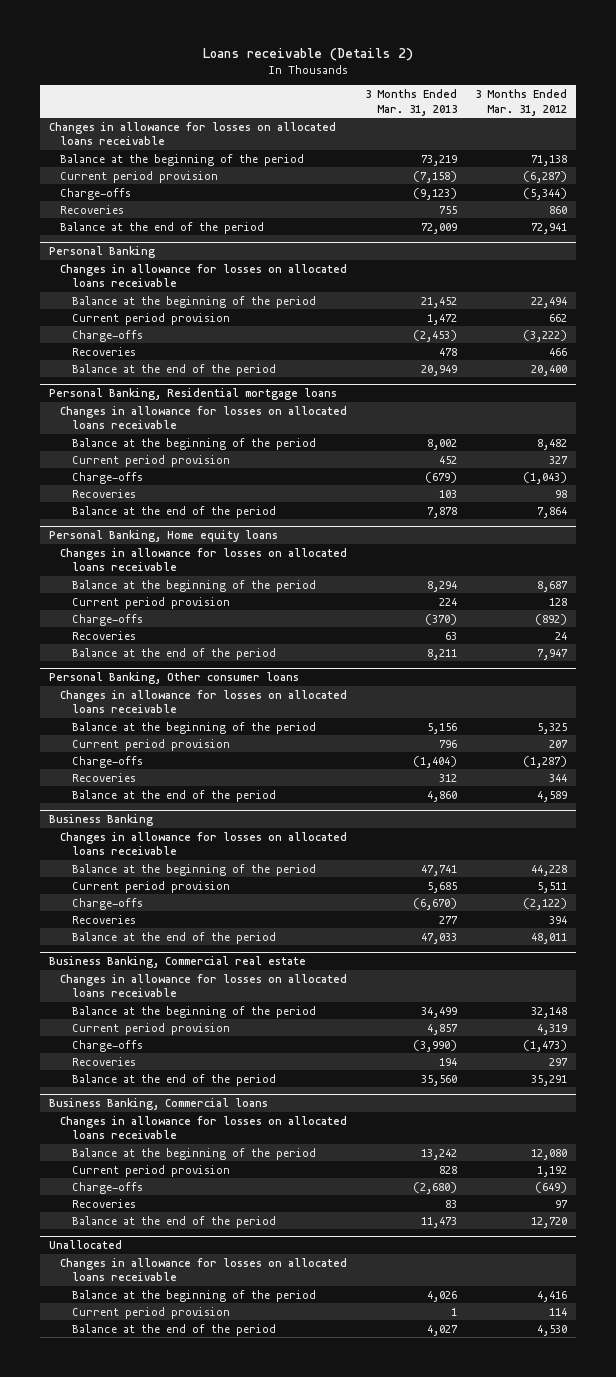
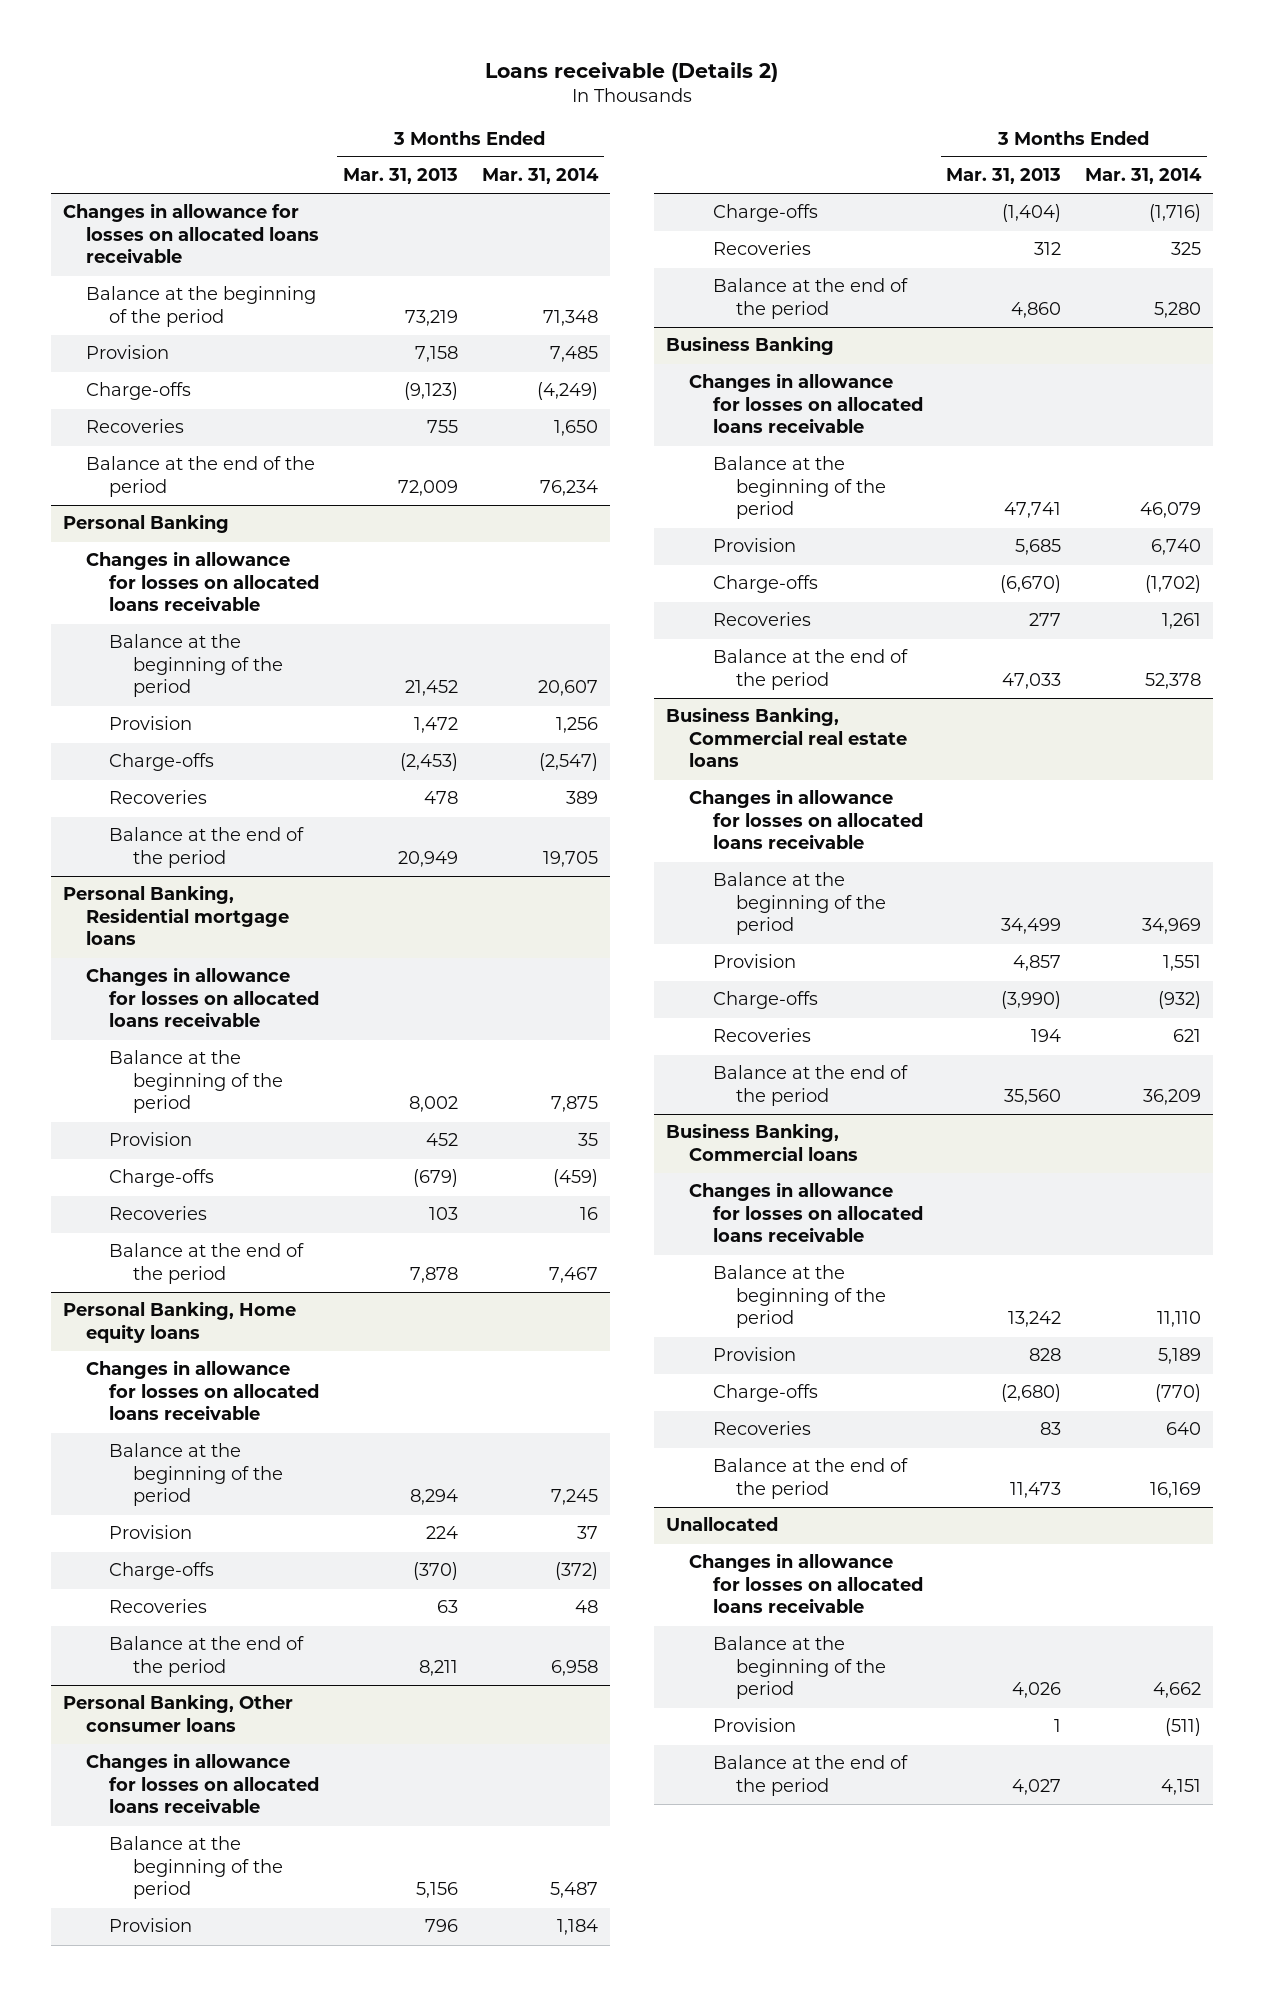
[475,89,568,116] 3 Months Ended Mar. 31, 2012 -> none
none -> [481,168,599,185] Mar. 31, 2014
[60,170,219,183] Current period provision -> [86,345,170,360] Provision
[413,170,458,183] (7,158) -> [415,346,459,363] 7,158
[71,312,230,325] Current period provision -> [109,716,193,731] Provision
[71,454,230,467] Current period provision -> [109,1132,193,1147] Provision
[71,596,230,609] Current period provision -> [109,1525,193,1540] Provision
[71,738,230,751] Current period provision -> [109,1918,193,1933] Provision
[71,880,230,893] Current period provision -> [712,538,796,553] Provision
[48,956,306,969] Business Banking, Commercial real estate -> [665,707,908,768] Business Banking, Commercial real estate loans
[71,1022,230,1035] Current period provision -> [712,954,796,969] Provision
[71,1164,230,1177] Current period provision -> [712,1347,796,1362] Provision
[71,1306,230,1319] Current period provision -> [712,1718,796,1733] Provision

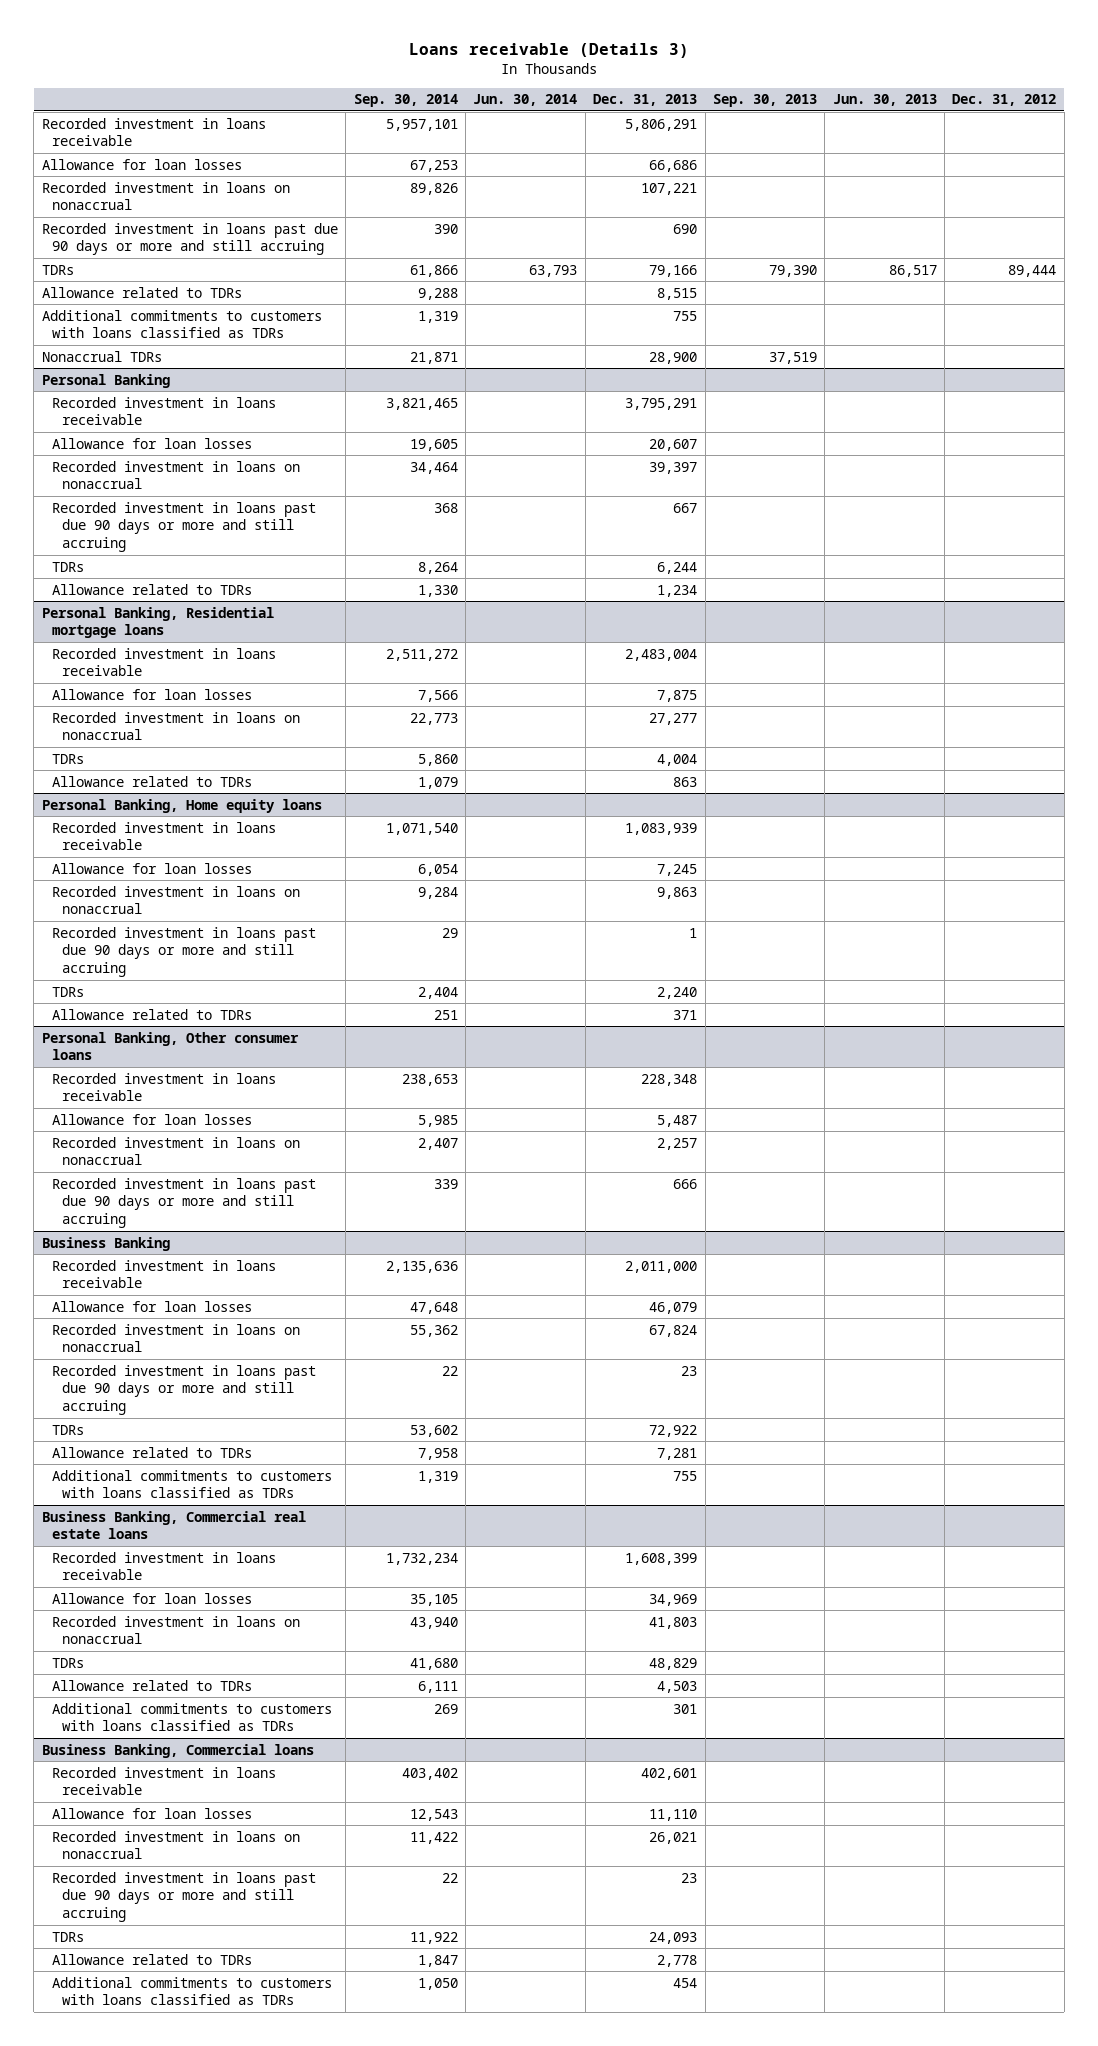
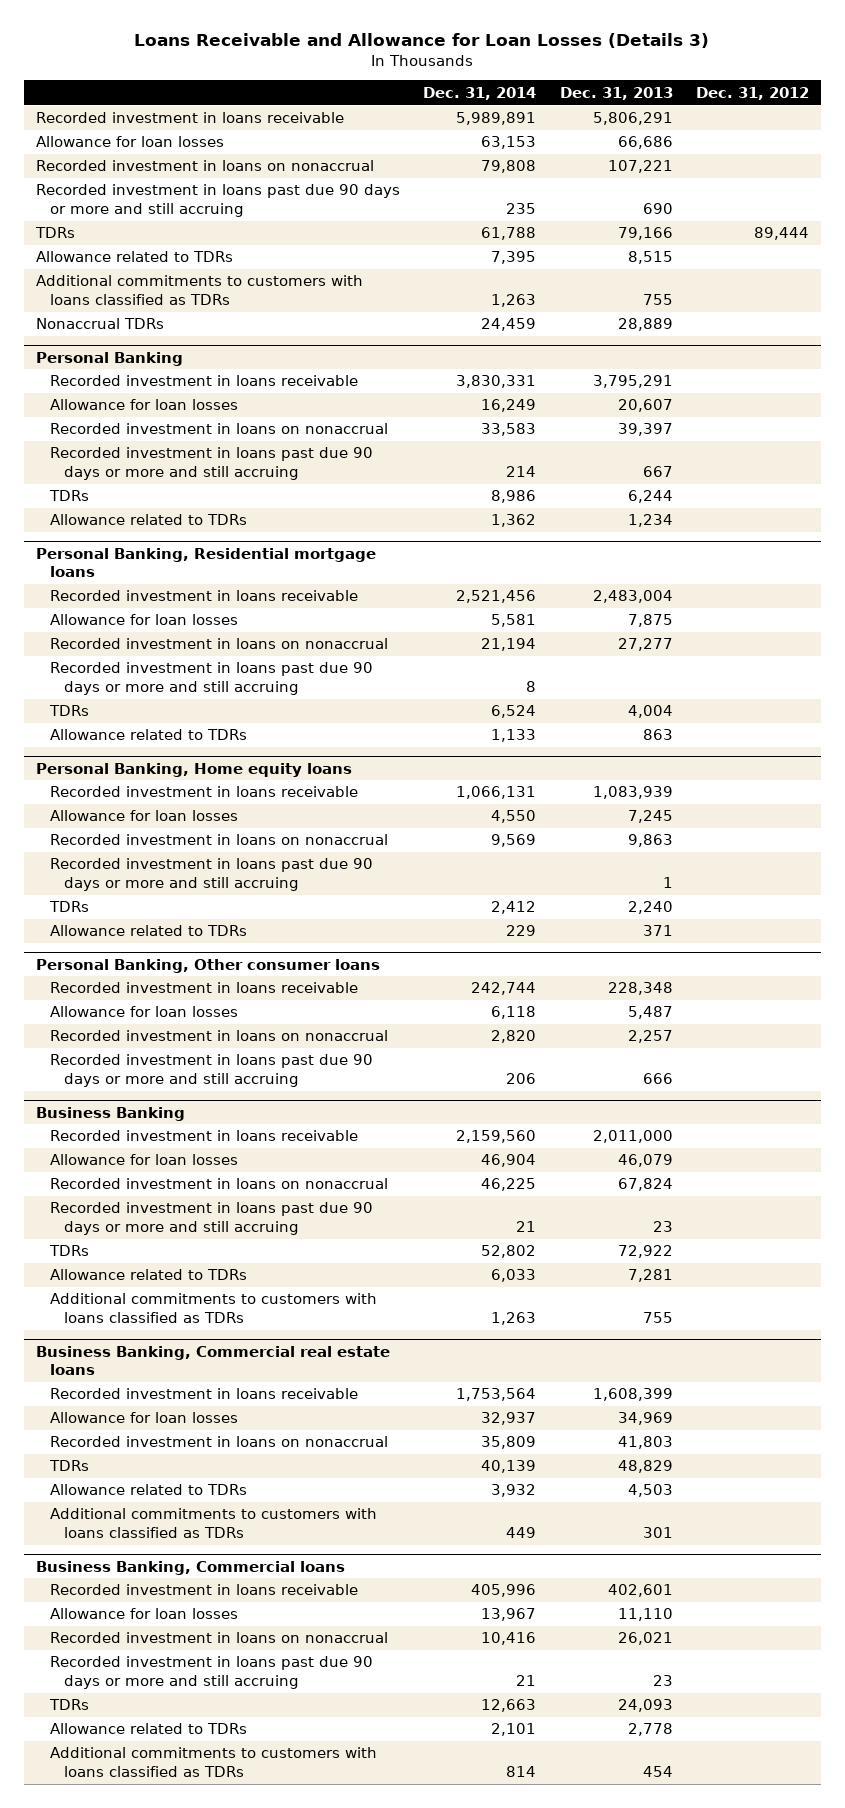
[409,43,690,59] Loans receivable (Details 3) -> [134,33,710,49] Loans Receivable and Allowance for Loan Losses (Details 3)
[353,94,458,108] Sep. 30, 2014 -> none
[473,94,578,107] Jun. 30, 2014 -> none
[712,94,817,108] Sep. 30, 2013 -> none
[832,94,937,107] Jun. 30, 2013 -> none
none -> [423,86,537,100] Dec. 31, 2014
[649,351,698,364] 28,900 -> [617,318,673,332] 28,889
none -> [49,662,373,695] Recorded investment in loans past due 90 days or more and still accruing

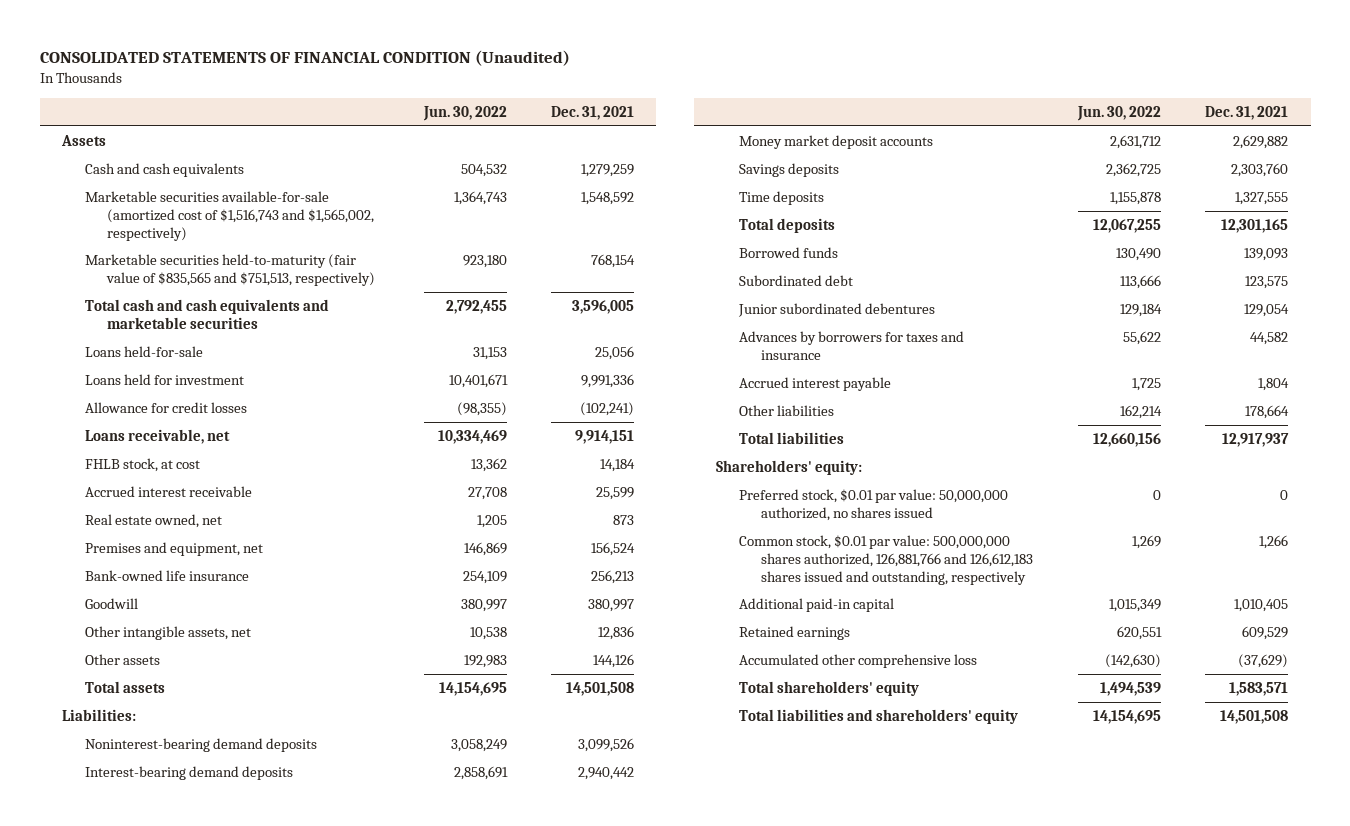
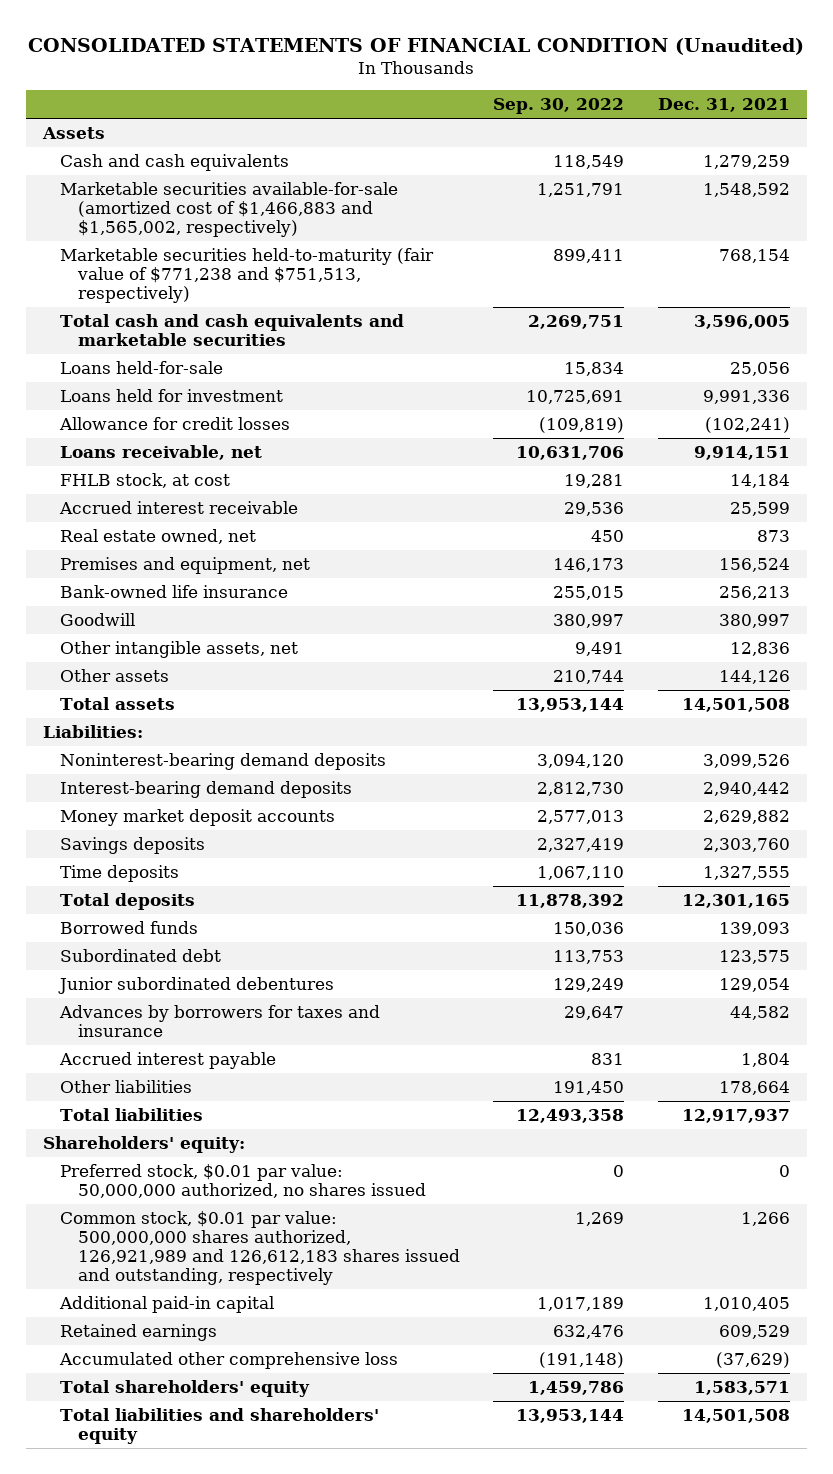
[422,105,507,121] Jun. 30, 2022 -> none
none -> [493,98,625,115] Sep. 30, 2022
[84,190,375,241] Marketable securities available-for-sale (amortized cost of $1,516,743 and $1,565,002, respectively) -> [60,181,399,238] Marketable securities available-for-sale (amortized cost of $1,466,883 and $1,565,002, respectively)
[84,253,376,286] Marketable securities held-to-maturity (fair value of $835,565 and $751,513, respectively) -> [60,247,435,304] Marketable securities held-to-maturity (fair value of $771,238 and $751,513, respectively)
[738,534,1034,585] Common stock, $0.01 par value: 500,000,000 shares authorized, 126,881,766 and 126,612,183 shares issued and outstanding, respectively -> [60,1210,460,1286] Common stock, $0.01 par value: 500,000,000 shares authorized, 126,921,989 and 126,612,183 shares issued and outstanding, respectively

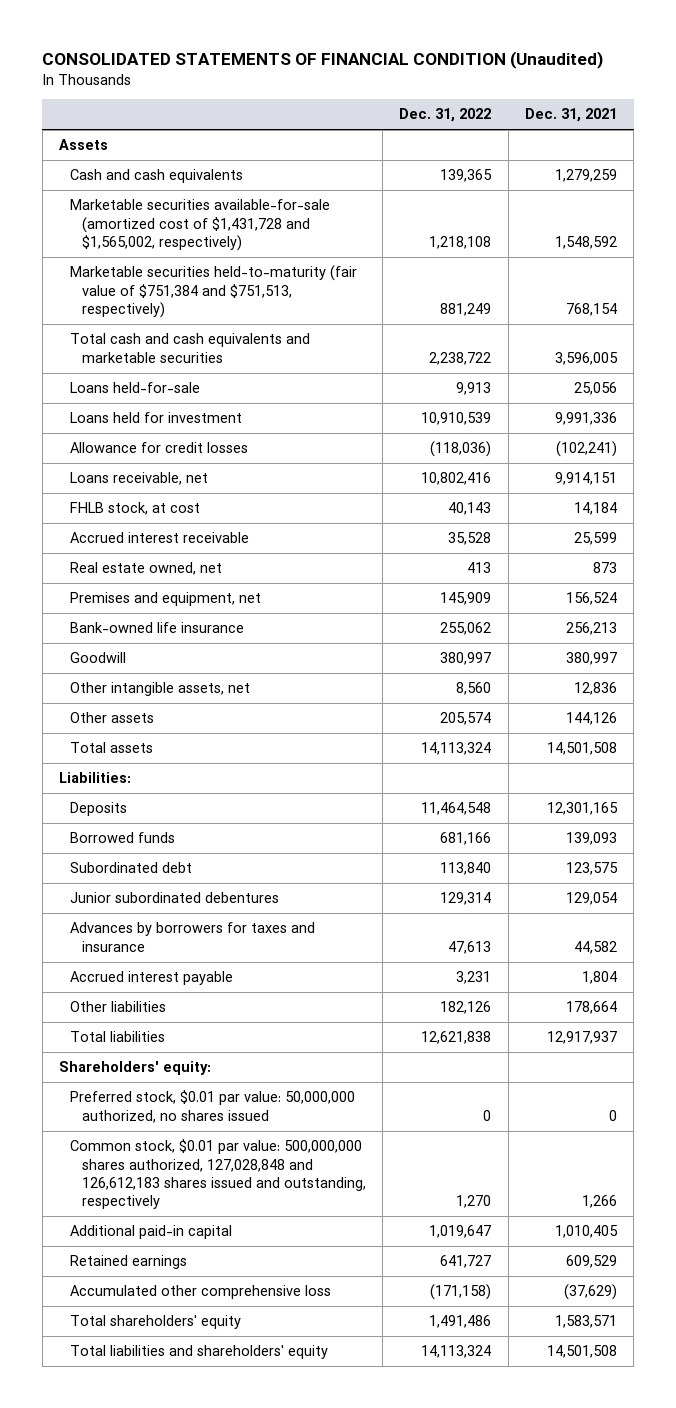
[493,98,625,115] Sep. 30, 2022 -> none
none -> [399,108,492,123] Dec. 31, 2022
[60,181,399,238] Marketable securities available-for-sale (amortized cost of $1,466,883 and $1,565,002, respectively) -> [70,199,331,252] Marketable securities available-for-sale (amortized cost of $1,431,728 and $1,565,002, respectively)
[60,247,435,304] Marketable securities held-to-maturity (fair value of $771,238 and $751,513, respectively) -> [70,265,358,319] Marketable securities held-to-maturity (fair value of $751,384 and $751,513, respectively)
[60,752,387,770] Noninterest-bearing demand deposits -> none
[60,780,353,798] Interest-bearing demand deposits -> none
[60,808,336,826] Money market deposit accounts -> none
[60,836,206,854] Savings deposits -> none
[60,864,180,882] Time deposits -> none
[60,892,196,910] Total deposits -> [70,802,128,817] Deposits
[60,1210,460,1286] Common stock, $0.01 par value: 500,000,000 shares authorized, 126,921,989 and 126,612,183 shares issued and outstanding, respectively -> [70,1139,366,1210] Common stock, $0.01 par value: 500,000,000 shares authorized, 127,028,848 and 126,612,183 shares issued and outstanding, respectively

